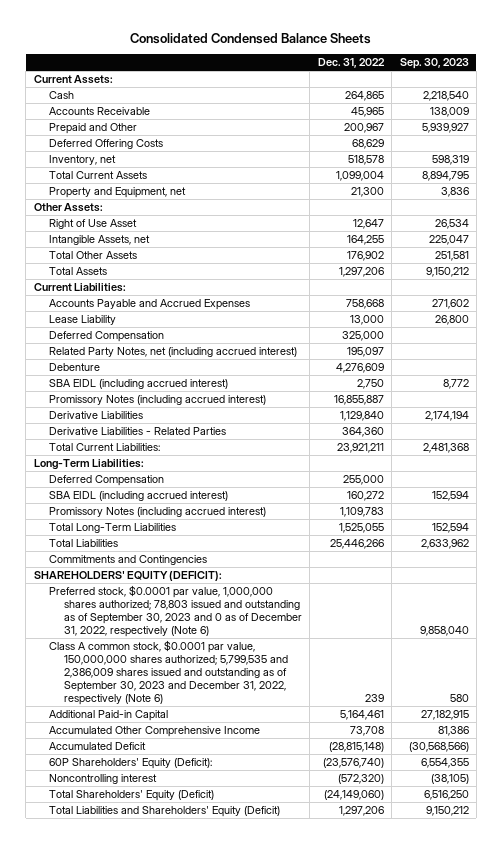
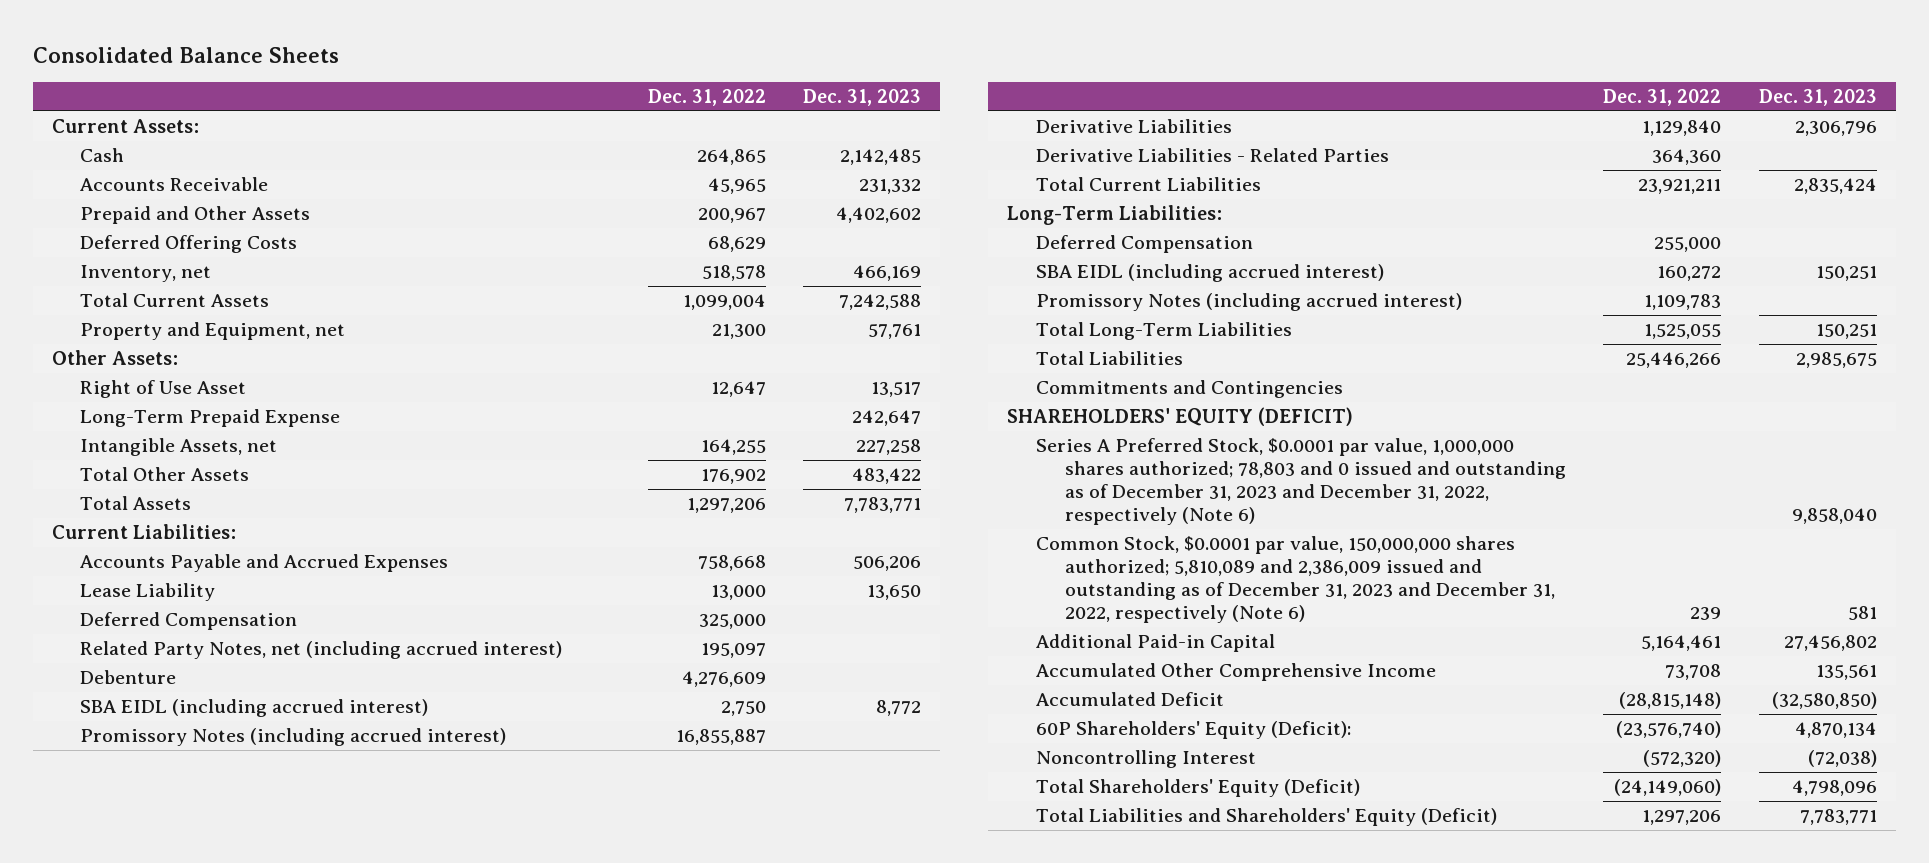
[130,32,372,44] Consolidated Condensed Balance Sheets -> [32,46,339,63] Consolidated Balance Sheets
[399,58,469,70] Sep. 30, 2023 -> none
none -> [803,88,922,106] Dec. 31, 2023
[48,123,137,135] Prepaid and Other -> [80,206,311,225] Prepaid and Other Assets
none -> [80,409,341,428] Long-Term Prepaid Expense
[48,443,160,452] Total Current Liabilities: -> [1035,177,1261,192] Total Current Liabilities
[33,571,222,582] SHAREHOLDERS' EQUITY (DEFICIT): -> [1007,407,1354,427] SHAREHOLDERS' EQUITY (DEFICIT)
[48,585,302,638] Preferred stock, $0.0001 par value, 1,000,000 shares authorized; 78,803 issued and outstanding as of September 30, 2023 and 0 as of December 31, 2022, respectively (Note 6) -> [1035,438,1566,525] Series A Preferred Stock, $0.0001 par value, 1,000,000 shares authorized; 78,803 and 0 issued and outstanding as of December 31, 2023 and December 31, 2022, respectively (Note 6)
[48,640,288,706] Class A common stock, $0.0001 par value, 150,000,000 shares authorized; 5,799,535 and 2,386,009 shares issued and outstanding as of September 30, 2023 and December 31, 2022, respectively (Note 6) -> [1035,536,1555,623] Common Stock, $0.0001 par value, 150,000,000 shares authorized; 5,810,089 and 2,386,009 issued and outstanding as of December 31, 2023 and December 31, 2022, respectively (Note 6)
[48,774,157,785] Noncontrolling interest -> [1035,750,1256,769] Noncontrolling Interest

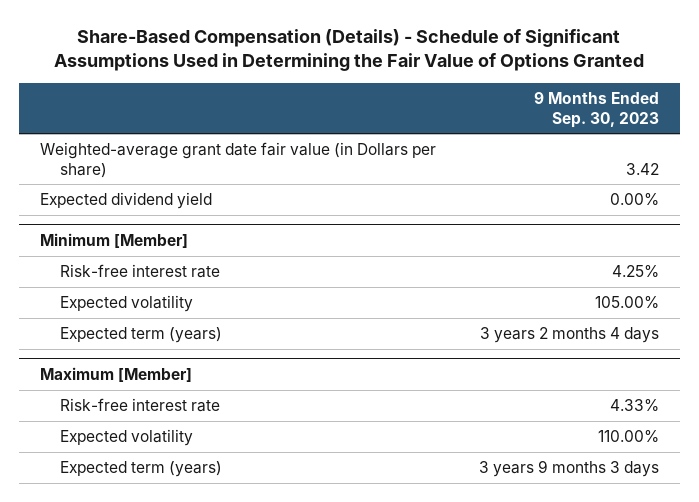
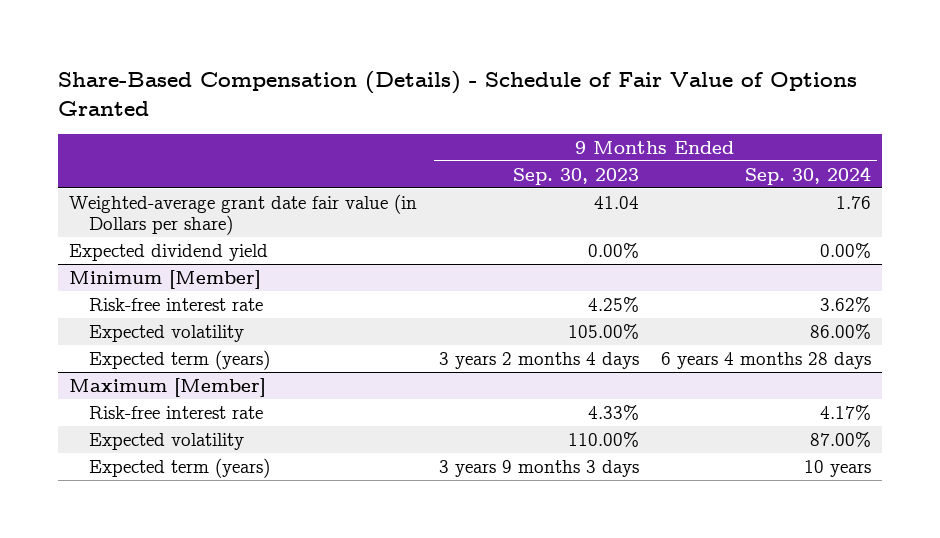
[54,28,645,72] Share-Based Compensation (Details) - Schedule of Significant Assumptions Used in Determining the Fair Value of Options Granted -> [58,70,858,116] Share-Based Compensation (Details) - Schedule of Fair Value of Options Granted
none -> [745,165,872,185] Sep. 30, 2024
[625,162,659,175] 3.42 -> [594,195,640,209] 41.04

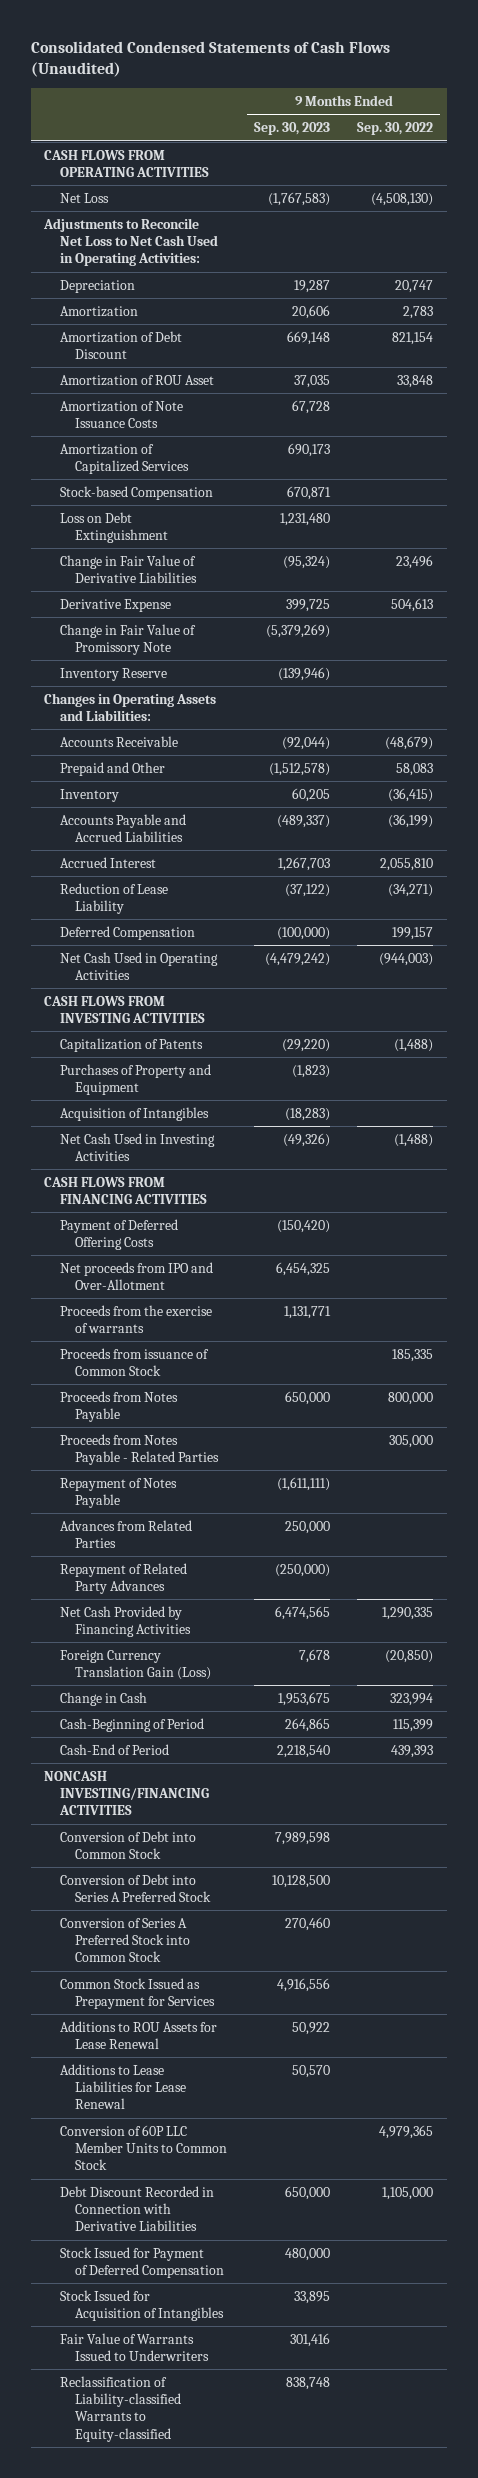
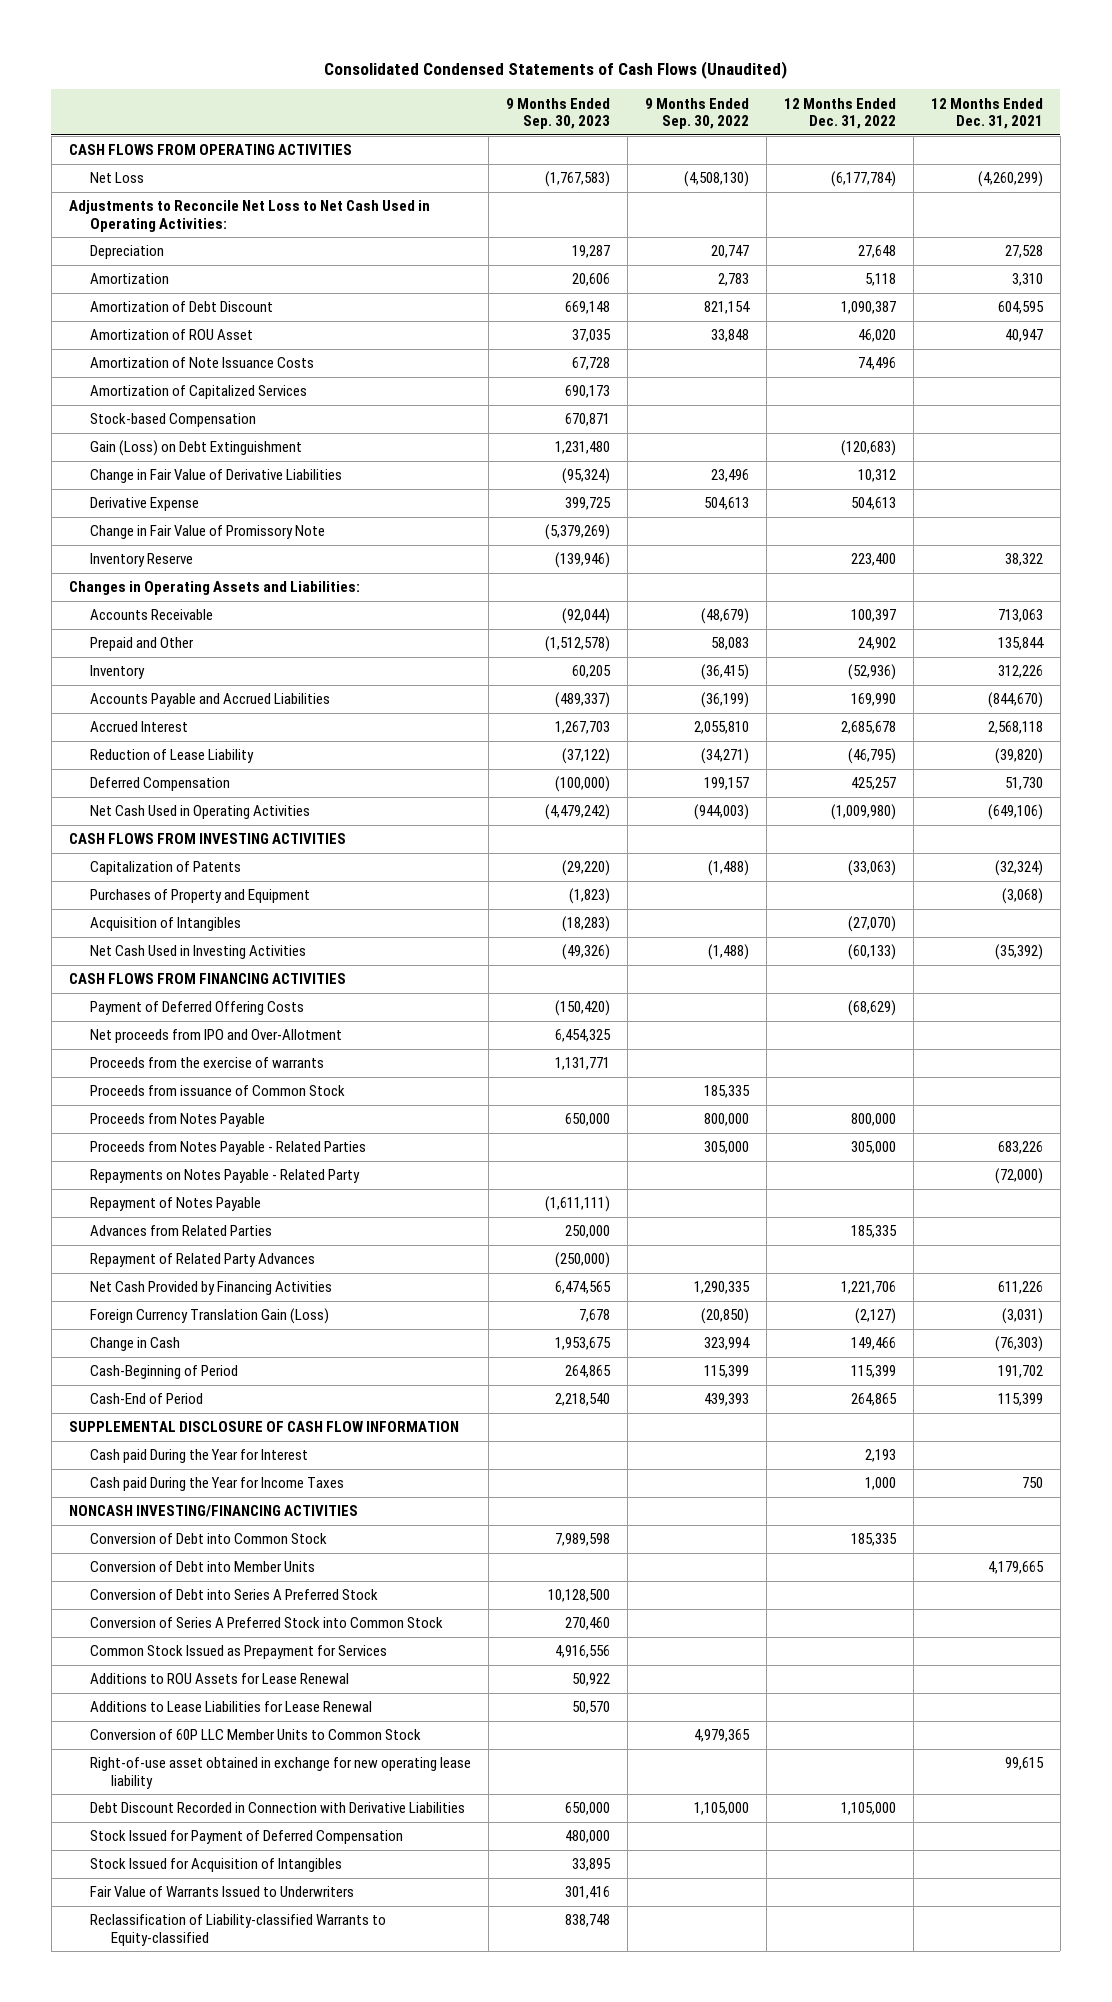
none -> [783,97,896,130] 12 Months Ended Dec. 31, 2022
none -> [930,97,1043,130] 12 Months Ended Dec. 31, 2021
[59,511,168,544] Loss on Debt Extinguishment -> [90,440,303,457] Gain (Loss) on Debt Extinguishment
none -> [90,1169,361,1184] Repayments on Notes Payable - Related Party
none -> [68,1421,459,1433] SUPPLEMENTAL DISCLOSURE OF CASH FLOW INFORMATION
none -> [90,1449,309,1464] Cash paid During the Year for Interest
none -> [90,1477,345,1492] Cash paid During the Year for Income Taxes
none -> [90,1561,316,1573] Conversion of Debt into Member Units
none -> [90,1757,472,1789] Right-of-use asset obtained in exchange for new operating lease liability

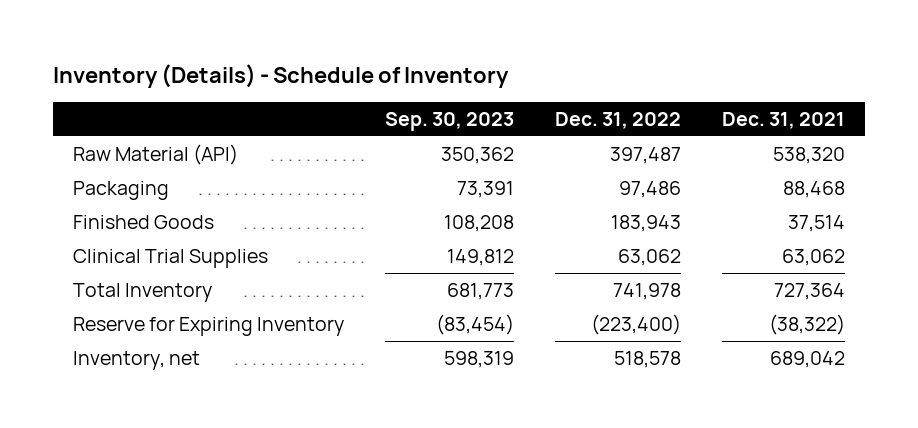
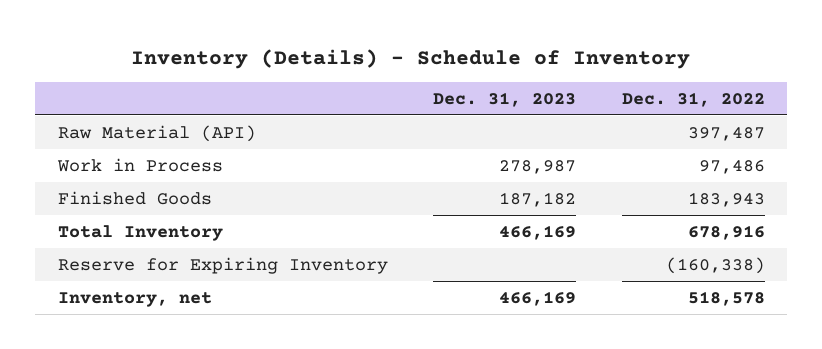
[385,111,515,131] Sep. 30, 2023 -> none
[721,111,845,129] Dec. 31, 2021 -> none
none -> [433,91,577,107] Dec. 31, 2023
[73,180,170,200] Packaging -> [56,157,223,172] Work in Process
[73,248,269,268] Clinical Trial Supplies -> none
[612,282,681,300] 741,978 -> [687,224,765,240] 678,916
[590,313,681,335] (223,400) -> [665,256,765,274] (160,338)

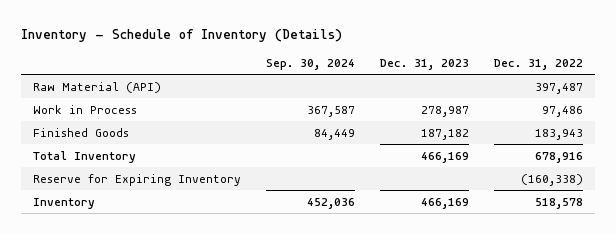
[131,48,691,69] Inventory (Details) - Schedule of Inventory -> [20,29,342,43] Inventory - Schedule of Inventory (Details)
none -> [266,58,356,70] Sep. 30, 2024
[57,291,212,307] Inventory, net -> [33,197,96,209] Inventory

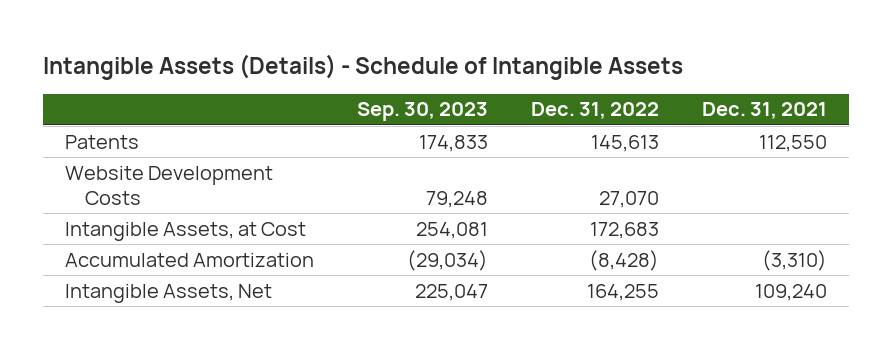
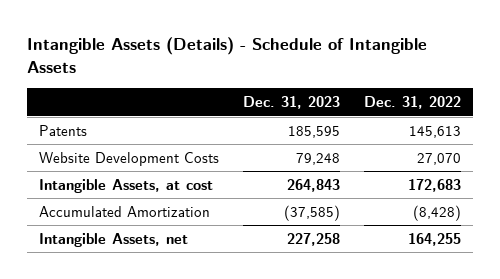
[356,102,488,122] Sep. 30, 2023 -> none
[702,102,828,120] Dec. 31, 2021 -> none
none -> [243,96,341,110] Dec. 31, 2023
[64,221,306,241] Intangible Assets, at Cost -> [39,178,214,193] Intangible Assets, at cost
[64,283,272,303] Intangible Assets, Net -> [39,232,189,247] Intangible Assets, net

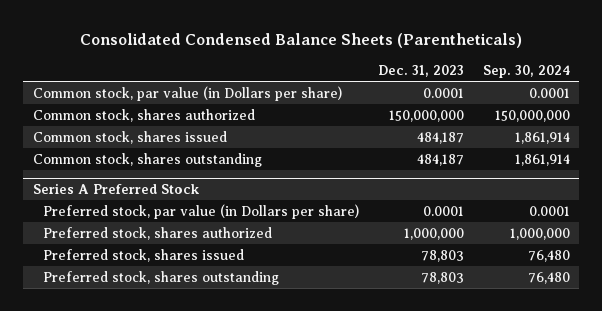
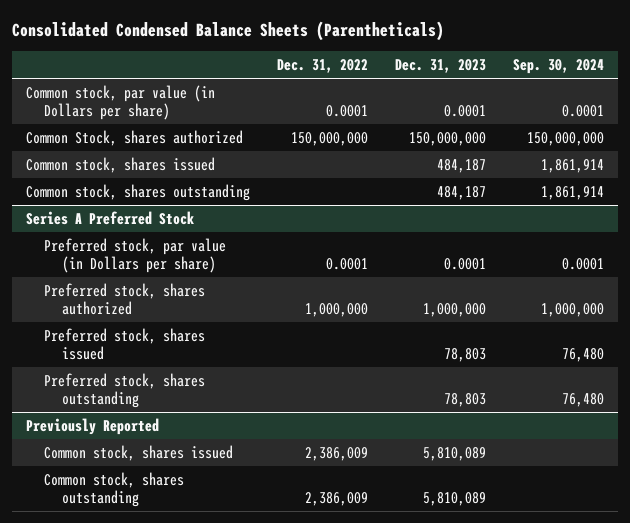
none -> [277,59,369,74] Dec. 31, 2022
[32,108,255,122] Common stock, shares authorized -> [25,129,243,146] Common Stock, shares authorized
none -> [25,417,159,435] Previously Reported
none -> [43,444,233,461] Common stock, shares issued
none -> [43,471,184,507] Common stock, shares outstanding

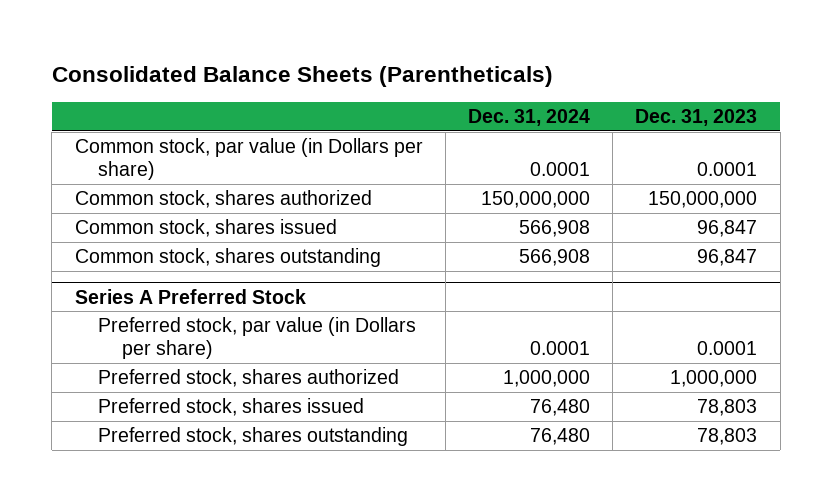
[12,21,445,42] Consolidated Condensed Balance Sheets (Parentheticals) -> [51,66,553,88] Consolidated Balance Sheets (Parentheticals)
[277,59,369,74] Dec. 31, 2022 -> none
[513,59,605,75] Sep. 30, 2024 -> none
none -> [468,109,591,127] Dec. 31, 2024
[25,129,243,146] Common Stock, shares authorized -> [74,190,372,209] Common stock, shares authorized
[437,158,487,173] 484,187 -> [697,220,758,238] 96,847
[437,185,487,200] 484,187 -> [697,249,758,267] 96,847
[25,417,159,435] Previously Reported -> none
[43,444,233,461] Common stock, shares issued -> none
[43,471,184,507] Common stock, shares outstanding -> none

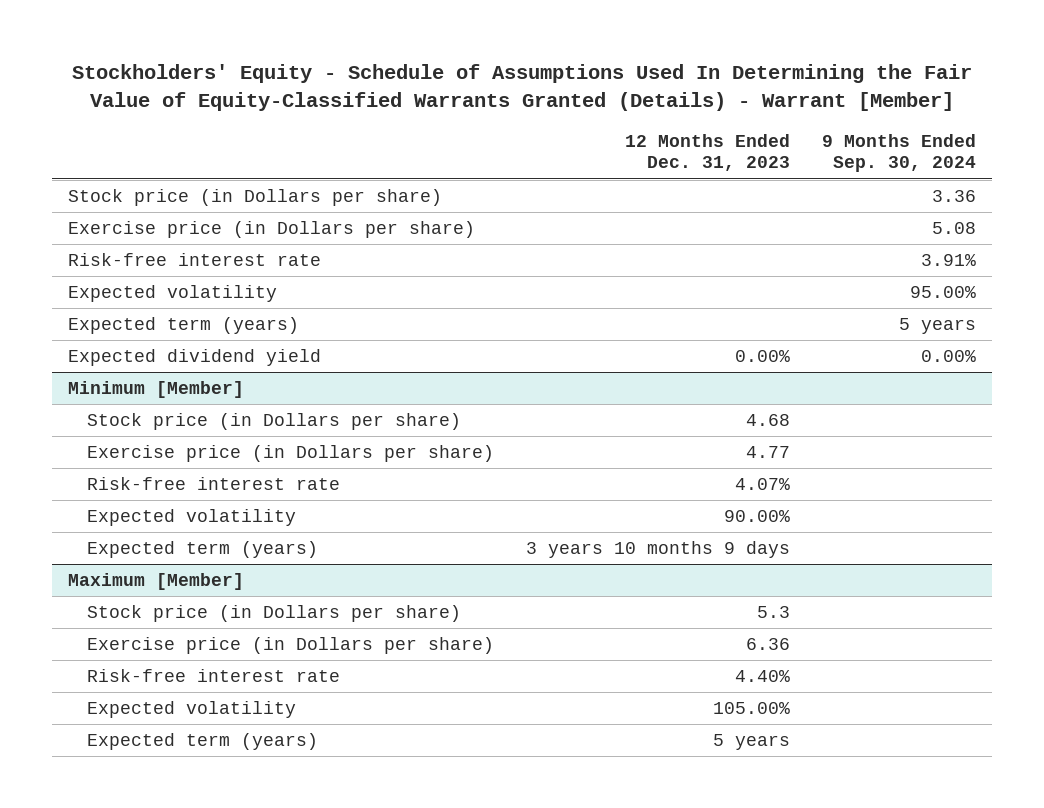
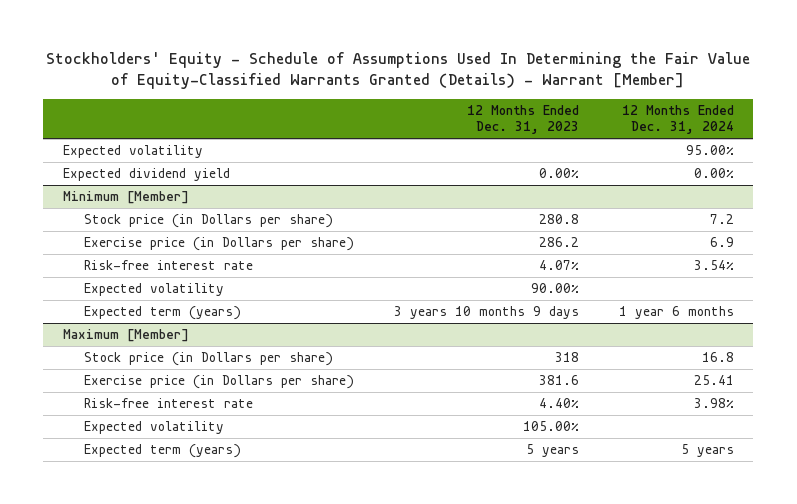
[822,134,977,173] 9 Months Ended Sep. 30, 2024 -> none
none -> [621,104,734,135] 12 Months Ended Dec. 31, 2024
[67,189,442,207] Stock price (in Dollars per share) -> none
[67,221,475,239] Exercise price (in Dollars per share) -> none
[67,253,321,267] Risk-free interest rate -> none
[67,317,299,335] Expected term (years) -> none
[746,414,791,427] 4.68 -> [538,214,579,225] 280.8
[746,446,791,459] 4.77 -> [538,237,579,248] 286.2
[757,606,791,619] 5.3 -> [554,352,579,363] 318
[746,638,791,651] 6.36 -> [538,375,579,386] 381.6

